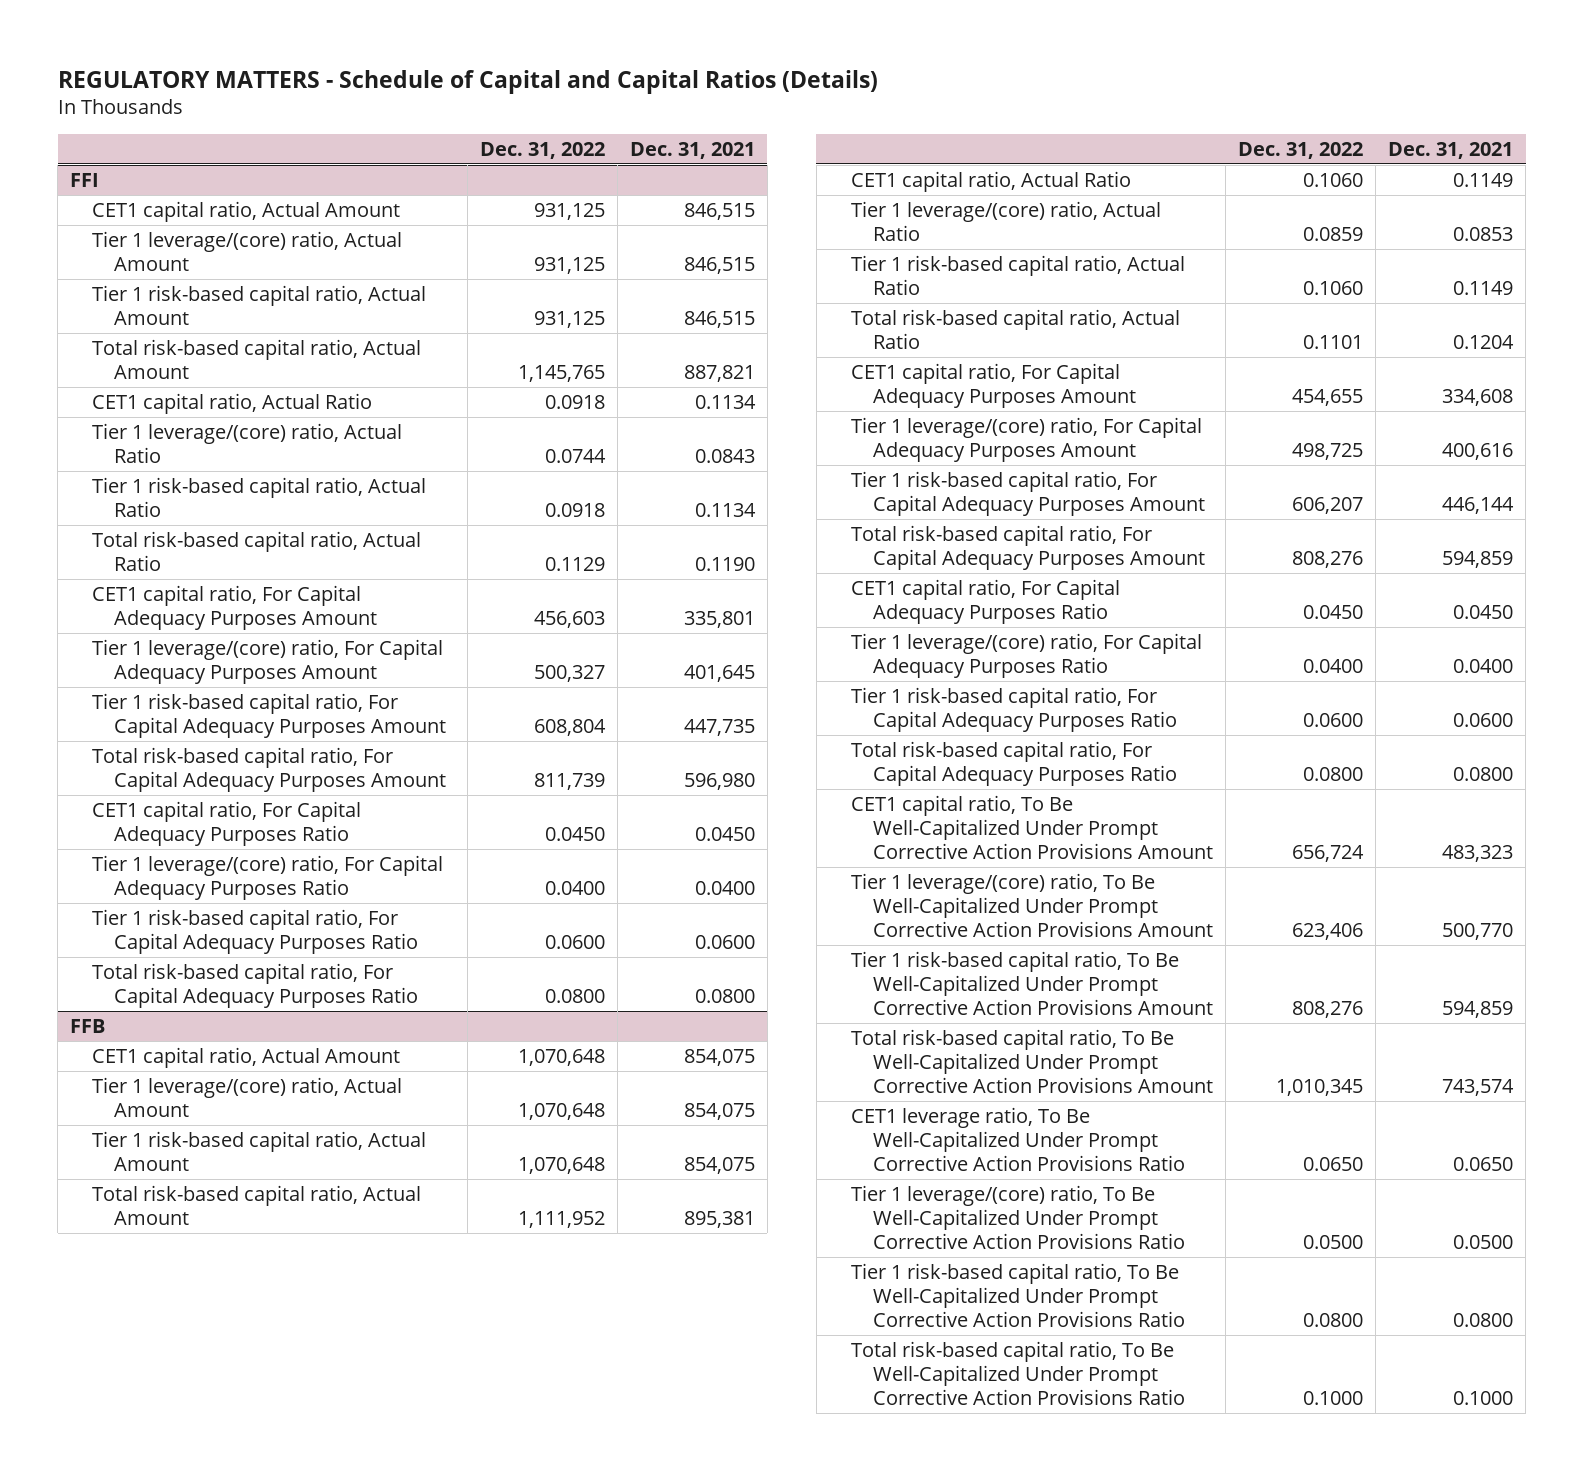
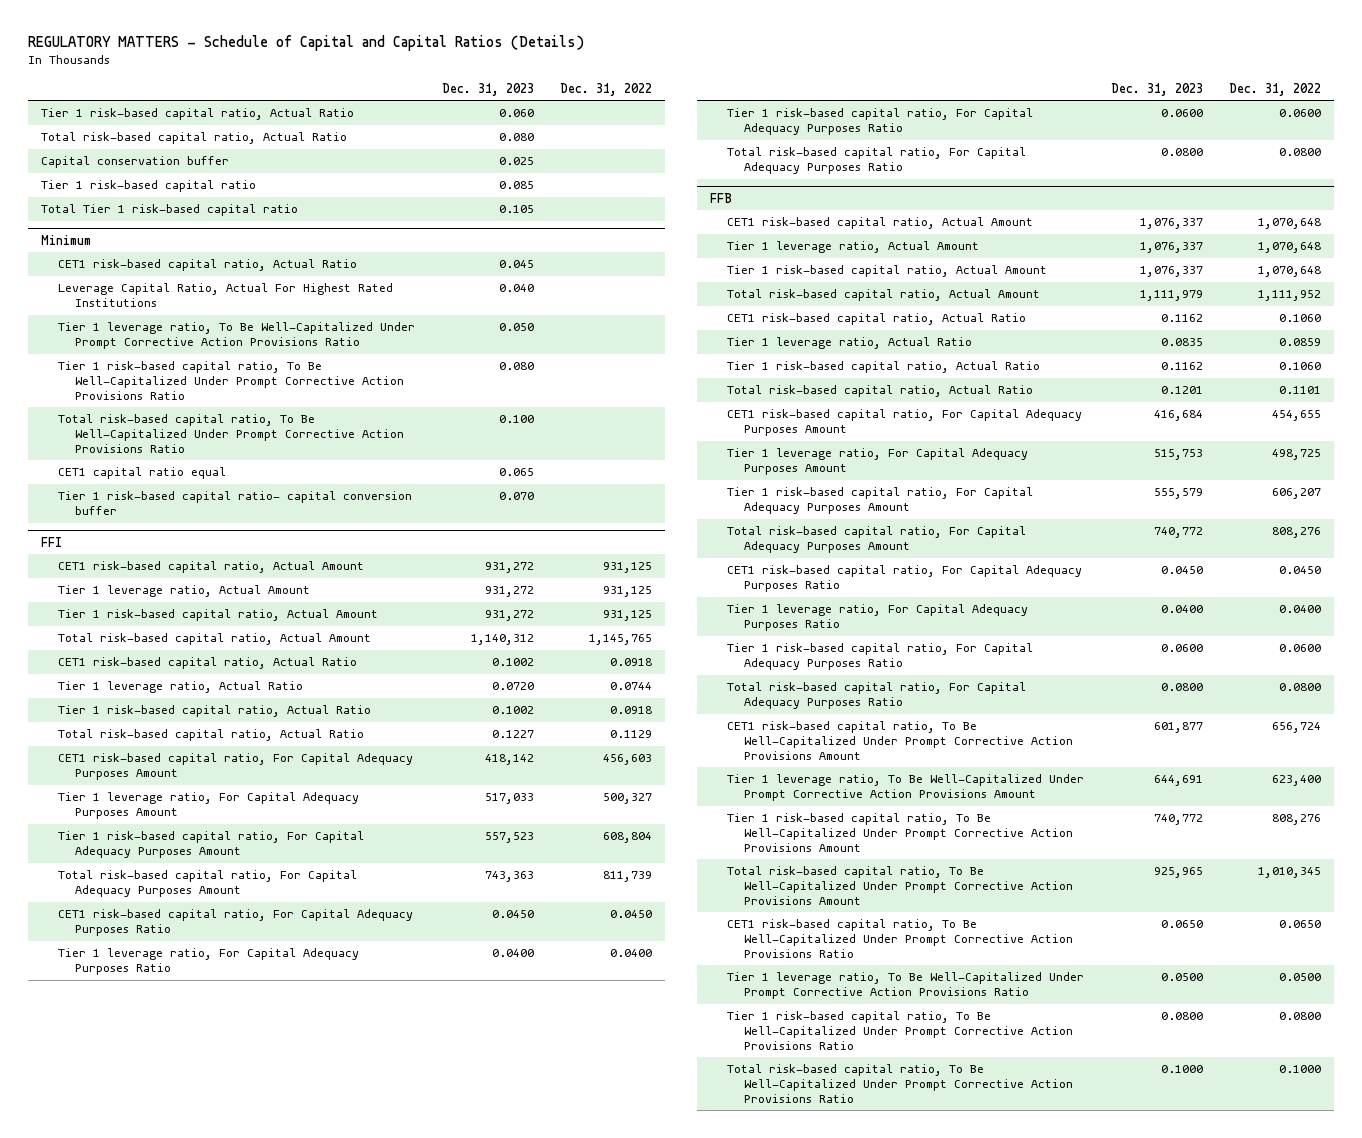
[629,141,755,159] Dec. 31, 2021 -> none
none -> [441,82,534,96] Dec. 31, 2023
none -> [40,108,354,121] Tier 1 risk-based capital ratio, Actual Ratio
none -> [40,132,347,145] Total risk-based capital ratio, Actual Ratio
none -> [40,156,229,169] Capital conservation buffer
none -> [40,180,256,193] Tier 1 risk-based capital ratio
none -> [40,204,298,217] Total Tier 1 risk-based capital ratio
none -> [40,234,91,245] Minimum
none -> [58,259,358,272] CET1 risk-based capital ratio, Actual Ratio
none -> [58,283,394,308] Leverage Capital Ratio, Actual For Highest Rated Institutions
none -> [58,322,416,350] Tier 1 leverage ratio, To Be Well-Capitalized Under Prompt Corrective Action Provisions Ratio
none -> [58,361,405,400] Tier 1 risk-based capital ratio, To Be Well-Capitalized Under Prompt Corrective Action Provisions Ratio
none -> [58,414,405,453] Total risk-based capital ratio, To Be Well-Capitalized Under Prompt Corrective Action Provisions Ratio
none -> [58,467,227,480] CET1 capital ratio equal
none -> [58,491,413,516] Tier 1 risk-based capital ratio- capital conversion buffer
[92,200,401,222] CET1 capital ratio, Actual Amount -> [58,561,365,574] CET1 risk-based capital ratio, Actual Amount
[92,230,403,271] Tier 1 leverage/(core) ratio, Actual Amount -> [58,585,311,598] Tier 1 leverage ratio, Actual Amount
[92,392,373,414] CET1 capital ratio, Actual Ratio -> [58,657,358,670] CET1 risk-based capital ratio, Actual Ratio
[92,422,403,463] Tier 1 leverage/(core) ratio, Actual Ratio -> [58,681,304,694] Tier 1 leverage ratio, Actual Ratio
[92,584,378,630] CET1 capital ratio, For Capital Adequacy Purposes Amount -> [58,753,414,781] CET1 risk-based capital ratio, For Capital Adequacy Purposes Amount
[92,638,444,684] Tier 1 leverage/(core) ratio, For Capital Adequacy Purposes Amount -> [58,792,360,820] Tier 1 leverage ratio, For Capital Adequacy Purposes Amount
[92,800,362,846] CET1 capital ratio, For Capital Adequacy Purposes Ratio -> [58,909,414,937] CET1 risk-based capital ratio, For Capital Adequacy Purposes Ratio
[92,854,444,900] Tier 1 leverage/(core) ratio, For Capital Adequacy Purposes Ratio -> [58,948,360,976] Tier 1 leverage ratio, For Capital Adequacy Purposes Ratio
[92,1046,401,1068] CET1 capital ratio, Actual Amount -> [727,217,1034,230] CET1 risk-based capital ratio, Actual Amount
[92,1076,403,1117] Tier 1 leverage/(core) ratio, Actual Amount -> [727,241,980,254] Tier 1 leverage ratio, Actual Amount
[850,170,1131,192] CET1 capital ratio, Actual Ratio -> [727,313,1027,326] CET1 risk-based capital ratio, Actual Ratio
[850,200,1161,241] Tier 1 leverage/(core) ratio, Actual Ratio -> [727,337,973,350] Tier 1 leverage ratio, Actual Ratio
[850,362,1136,408] CET1 capital ratio, For Capital Adequacy Purposes Amount -> [727,409,1083,437] CET1 risk-based capital ratio, For Capital Adequacy Purposes Amount
[850,416,1202,462] Tier 1 leverage/(core) ratio, For Capital Adequacy Purposes Amount -> [727,448,1029,476] Tier 1 leverage ratio, For Capital Adequacy Purposes Amount
[850,578,1120,624] CET1 capital ratio, For Capital Adequacy Purposes Ratio -> [727,565,1083,593] CET1 risk-based capital ratio, For Capital Adequacy Purposes Ratio
[850,632,1202,678] Tier 1 leverage/(core) ratio, For Capital Adequacy Purposes Ratio -> [727,604,1029,632] Tier 1 leverage ratio, For Capital Adequacy Purposes Ratio
[850,794,1213,859] CET1 capital ratio, To Be Well-Capitalized Under Prompt Corrective Action Provisions Amount -> [727,721,1074,760] CET1 risk-based capital ratio, To Be Well-Capitalized Under Prompt Corrective Action Provisions Amount
[850,872,1213,937] Tier 1 leverage/(core) ratio, To Be Well-Capitalized Under Prompt Corrective Action Provisions Amount -> [727,774,1085,802] Tier 1 leverage ratio, To Be Well-Capitalized Under Prompt Corrective Action Provisions Amount
[1291,922,1363,940] 623,406 -> [1272,775,1322,787] 623,400
[850,1106,1185,1171] CET1 leverage ratio, To Be Well-Capitalized Under Prompt Corrective Action Provisions Ratio -> [727,919,1074,958] CET1 risk-based capital ratio, To Be Well-Capitalized Under Prompt Corrective Action Provisions Ratio
[850,1184,1185,1249] Tier 1 leverage/(core) ratio, To Be Well-Capitalized Under Prompt Corrective Action Provisions Ratio -> [727,972,1085,1000] Tier 1 leverage ratio, To Be Well-Capitalized Under Prompt Corrective Action Provisions Ratio

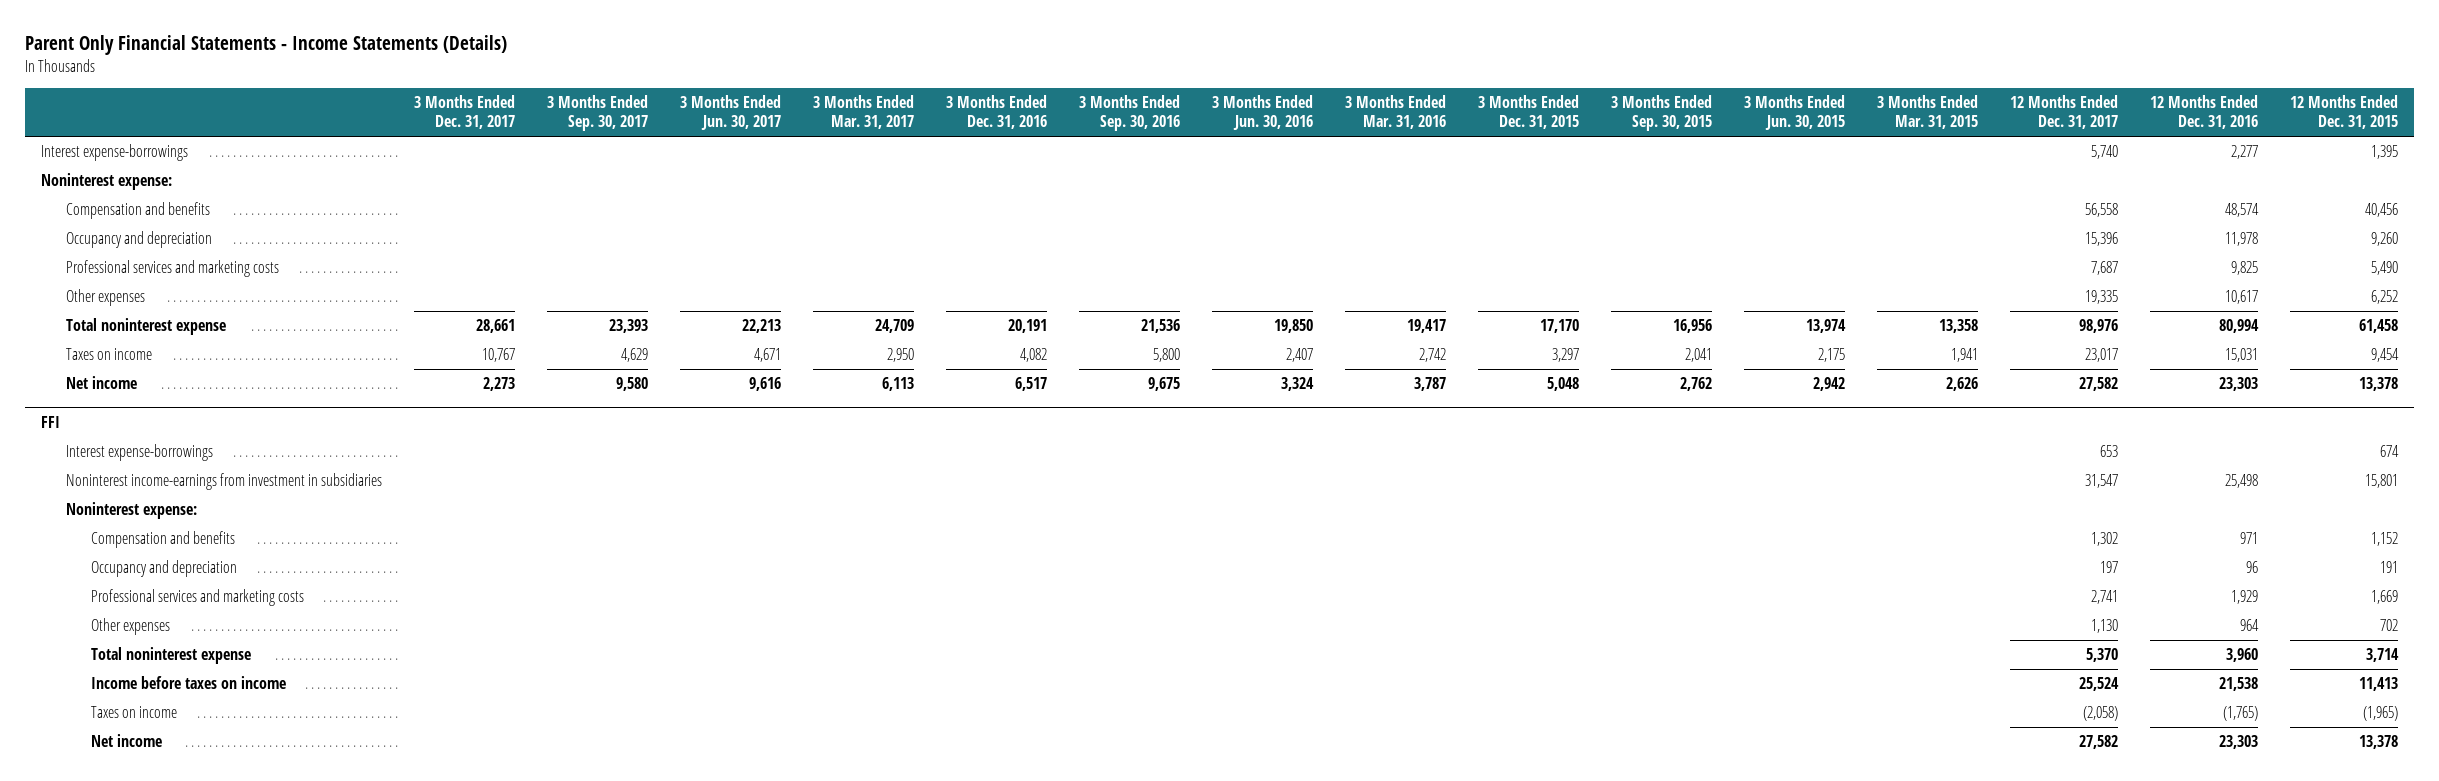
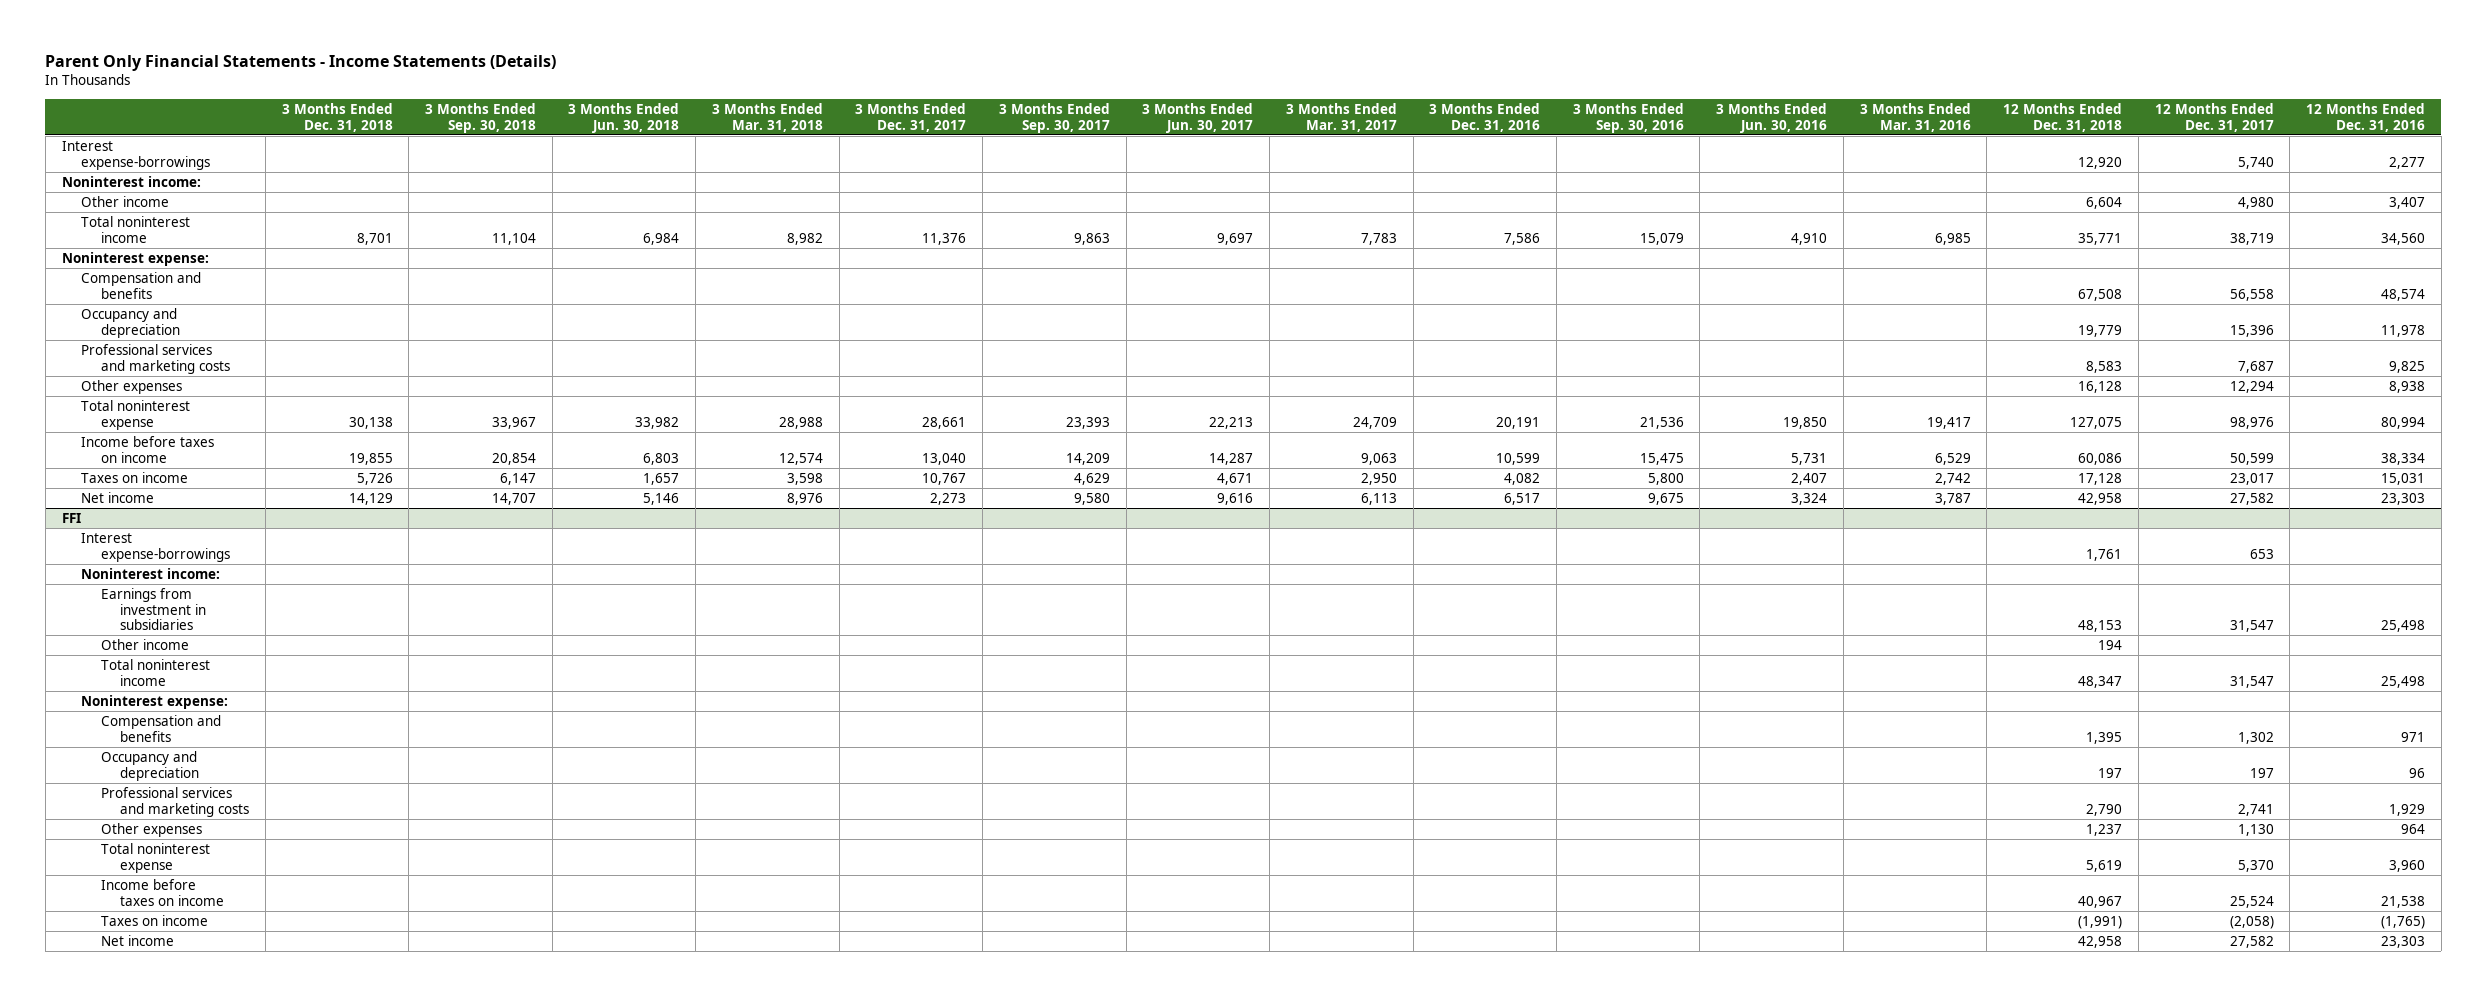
[1477,95,1579,130] 3 Months Ended Dec. 31, 2015 -> none
[1610,95,1712,132] 3 Months Ended Sep. 30, 2015 -> none
[1743,95,1845,131] 3 Months Ended Jun. 30, 2015 -> none
[1876,95,1978,130] 3 Months Ended Mar. 31, 2015 -> none
[2289,95,2398,130] 12 Months Ended Dec. 31, 2015 -> none
none -> [281,102,393,132] 3 Months Ended Dec. 31, 2018
none -> [424,102,536,133] 3 Months Ended Sep. 30, 2018
none -> [568,102,680,133] 3 Months Ended Jun. 30, 2018
none -> [711,102,823,132] 3 Months Ended Mar. 31, 2018
none -> [2003,102,2123,132] 12 Months Ended Dec. 31, 2018
none -> [61,175,201,187] Noninterest income:
none -> [81,195,170,207] Other income
none -> [81,215,191,243] Total noninterest income
[2084,290,2118,305] 19,335 -> [2229,380,2274,393] 12,294
[2224,290,2258,305] 10,617 -> [2389,380,2426,393] 8,938
none -> [81,435,215,463] Income before taxes on income
none -> [81,567,221,579] Noninterest income:
[66,473,383,491] Noninterest income-earnings from investment in subsidiaries -> [100,587,207,631] Earnings from investment in subsidiaries
none -> [100,638,189,650] Other income
none -> [100,658,210,686] Total noninterest income

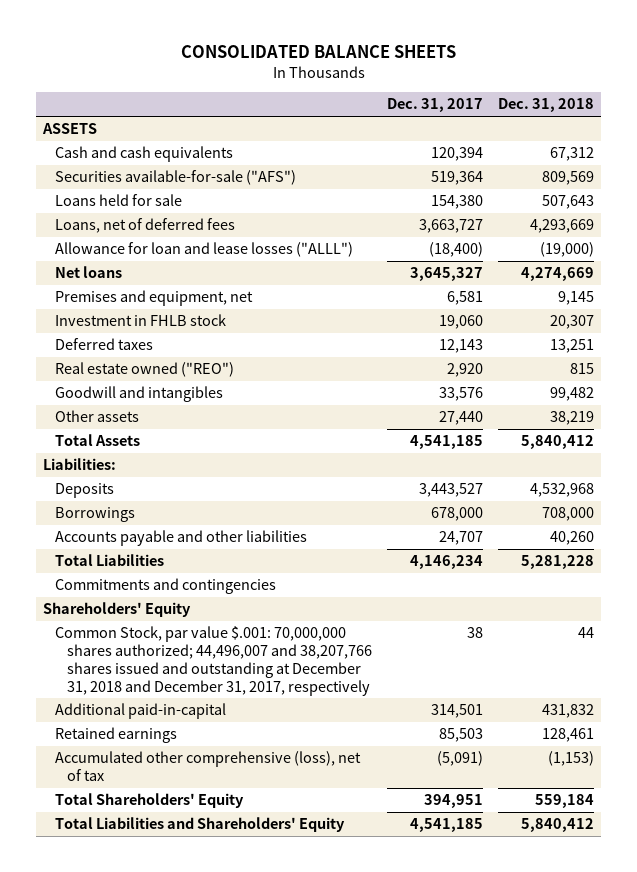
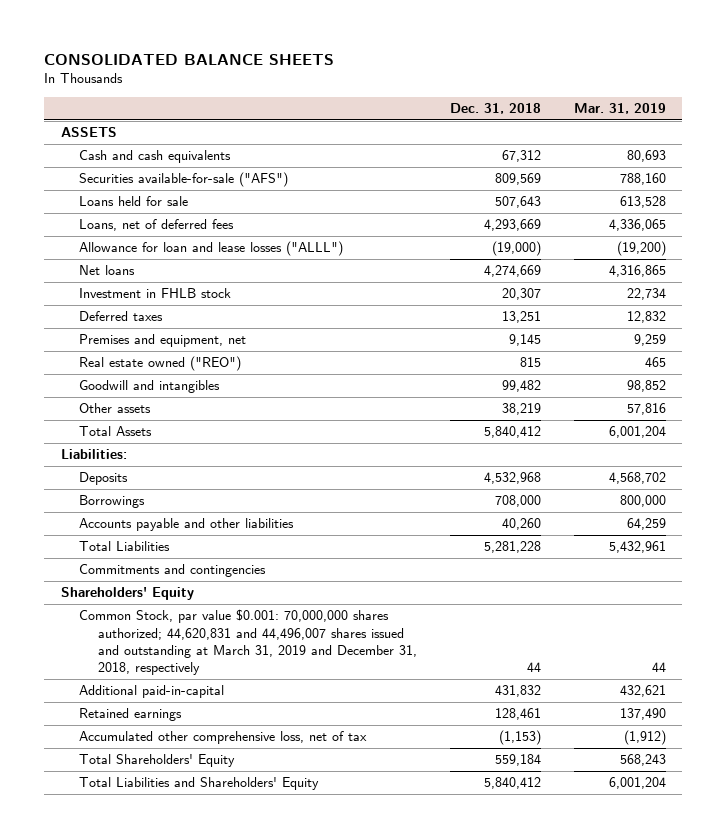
[387,98,484,113] Dec. 31, 2017 -> none
none -> [573,102,666,114] Mar. 31, 2019
[55,290,254,307] Premises and equipment, net -> [79,334,247,348] Premises and equipment, net
[55,626,373,696] Common Stock, par value $.001: 70,000,000 shares authorized; 44,496,007 and 38,207,766 shares issued and outstanding at December 31, 2018 and December 31, 2017, respectively -> [79,609,418,676] Common Stock, par value $0.001: 70,000,000 shares authorized; 44,620,831 and 44,496,007 shares issued and outstanding at March 31, 2019 and December 31, 2018, respectively
[55,751,362,782] Accumulated other comprehensive (loss), net of tax -> [79,731,368,745] Accumulated other comprehensive loss, net of tax

